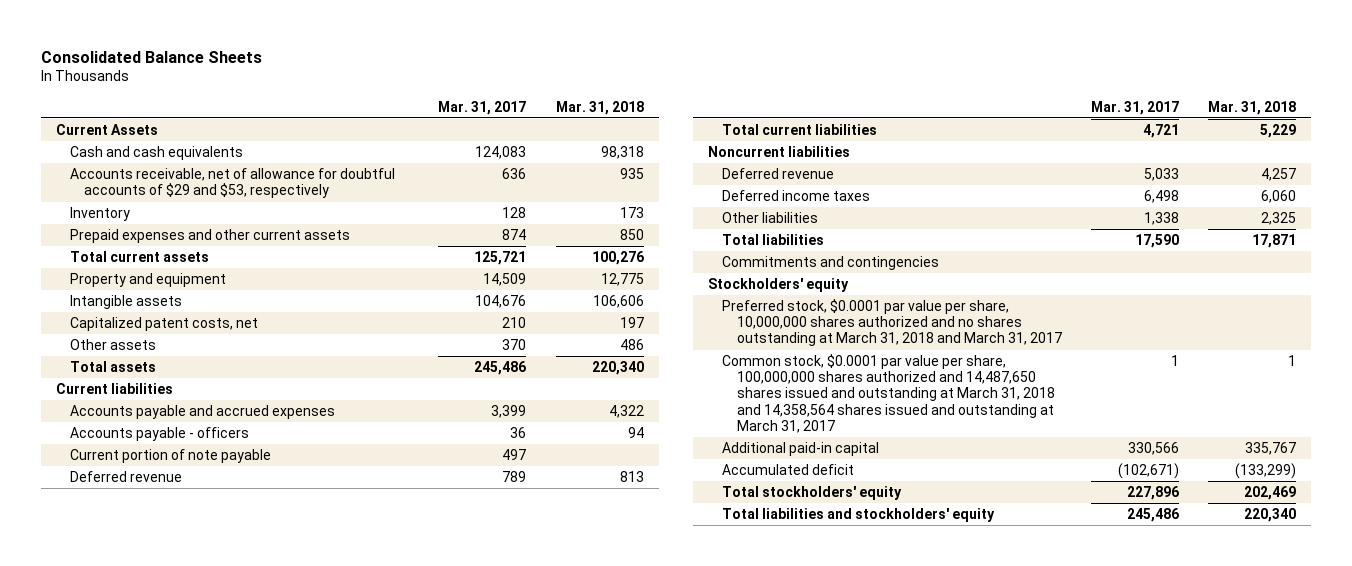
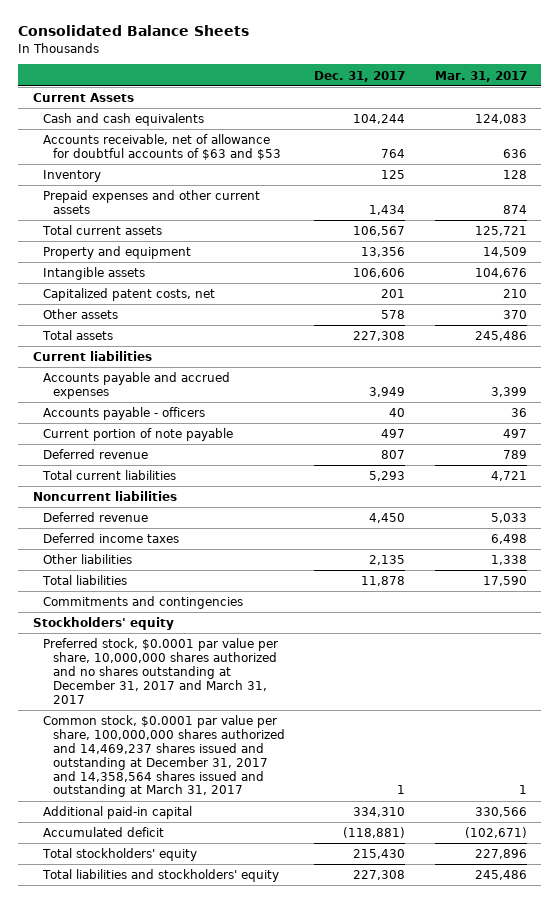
[555,100,644,115] Mar. 31, 2018 -> none
none -> [314,70,406,82] Dec. 31, 2017
[69,168,395,199] Accounts receivable, net of allowance for doubtful accounts of $29 and $53, respectively -> [42,134,281,160] Accounts receivable, net of allowance for doubtful accounts of $63 and $53
[722,299,1062,347] Preferred stock, $0.0001 par value per share, 10,000,000 shares authorized and no shares outstanding at March 31, 2018 and March 31, 2017 -> [42,638,278,704] Preferred stock, $0.0001 par value per share, 10,000,000 shares authorized and no shares outstanding at December 31, 2017 and March 31, 2017
[722,354,1055,433] Common stock, $0.0001 par value per share, 100,000,000 shares authorized and 14,487,650 shares issued and outstanding at March 31, 2018 and 14,358,564 shares issued and outstanding at March 31, 2017 -> [42,715,285,798] Common stock, $0.0001 par value per share, 100,000,000 shares authorized and 14,469,237 shares issued and outstanding at December 31, 2017 and 14,358,564 shares issued and outstanding at March 31, 2017

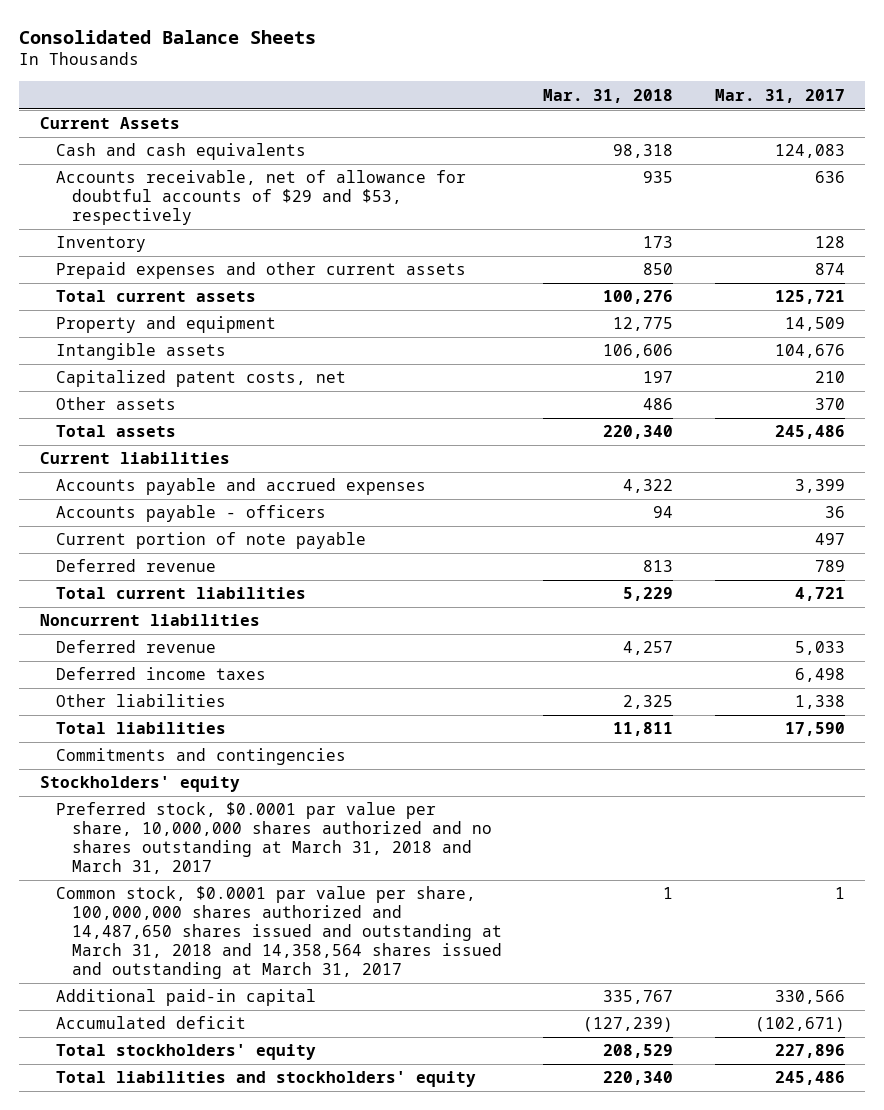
[314,70,406,82] Dec. 31, 2017 -> none
none -> [543,88,674,103] Mar. 31, 2018
[42,134,281,160] Accounts receivable, net of allowance for doubtful accounts of $63 and $53 -> [55,170,466,225] Accounts receivable, net of allowance for doubtful accounts of $29 and $53, respectively
[42,638,278,704] Preferred stock, $0.0001 par value per share, 10,000,000 shares authorized and no shares outstanding at December 31, 2017 and March 31, 2017 -> [55,802,492,874] Preferred stock, $0.0001 par value per share, 10,000,000 shares authorized and no shares outstanding at March 31, 2018 and March 31, 2017
[42,715,285,798] Common stock, $0.0001 par value per share, 100,000,000 shares authorized and 14,469,237 shares issued and outstanding at December 31, 2017 and 14,358,564 shares issued and outstanding at March 31, 2017 -> [55,886,502,979] Common stock, $0.0001 par value per share, 100,000,000 shares authorized and 14,487,650 shares issued and outstanding at March 31, 2018 and 14,358,564 shares issued and outstanding at March 31, 2017

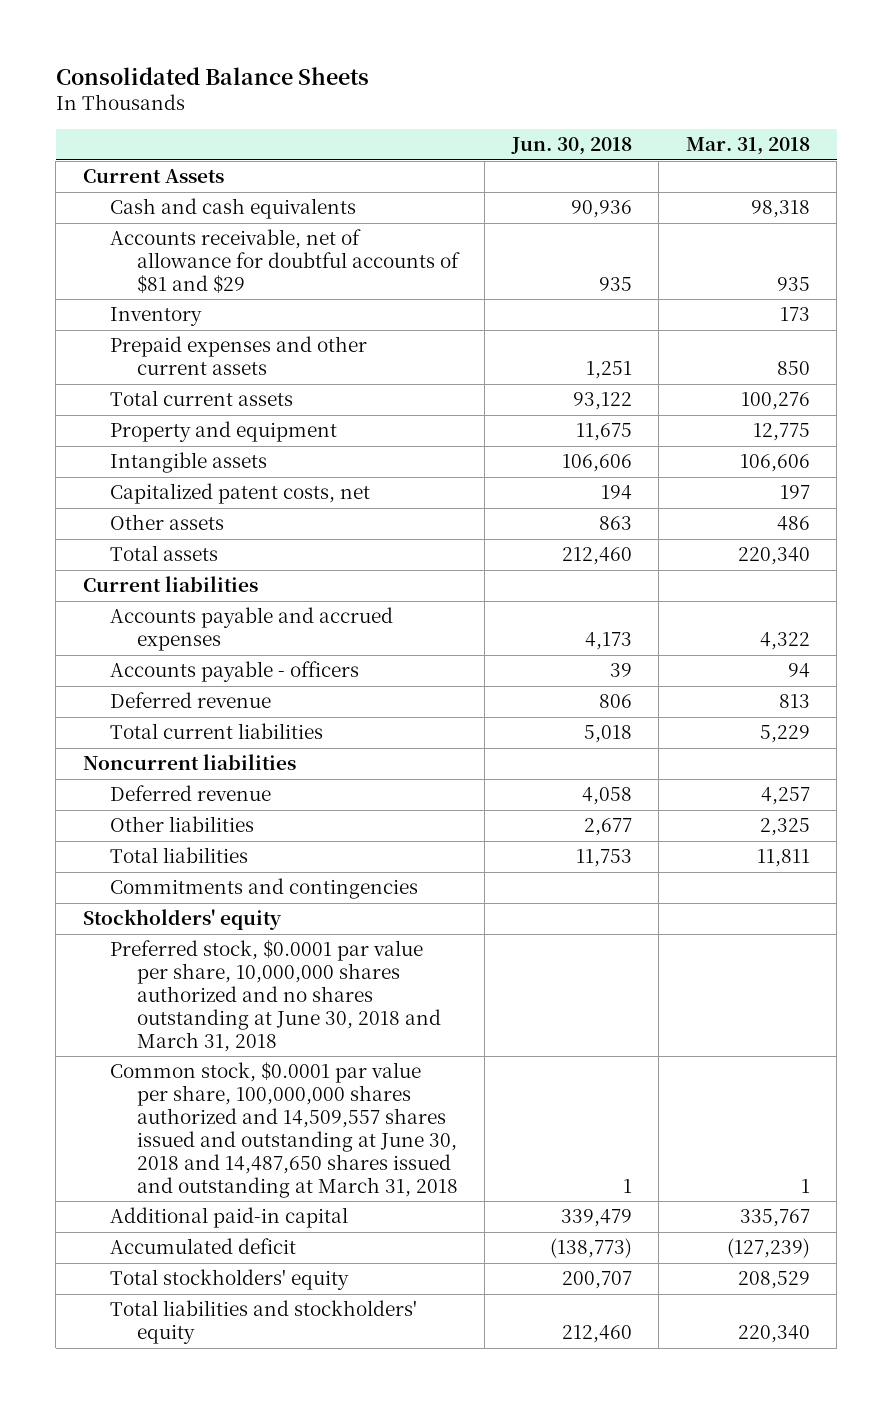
[714,88,845,103] Mar. 31, 2017 -> none
none -> [510,137,632,156] Jun. 30, 2018
[55,170,466,225] Accounts receivable, net of allowance for doubtful accounts of $29 and $53, respectively -> [109,229,460,294] Accounts receivable, net of allowance for doubtful accounts of $81 and $29
[55,532,366,550] Current portion of note payable -> none
[55,667,266,681] Deferred income taxes -> none
[55,802,492,874] Preferred stock, $0.0001 par value per share, 10,000,000 shares authorized and no shares outstanding at March 31, 2018 and March 31, 2017 -> [109,940,441,1052] Preferred stock, $0.0001 par value per share, 10,000,000 shares authorized and no shares outstanding at June 30, 2018 and March 31, 2018
[55,886,502,979] Common stock, $0.0001 par value per share, 100,000,000 shares authorized and 14,487,650 shares issued and outstanding at March 31, 2018 and 14,358,564 shares issued and outstanding at March 31, 2017 -> [109,1062,458,1198] Common stock, $0.0001 par value per share, 100,000,000 shares authorized and 14,509,557 shares issued and outstanding at June 30, 2018 and 14,487,650 shares issued and outstanding at March 31, 2018

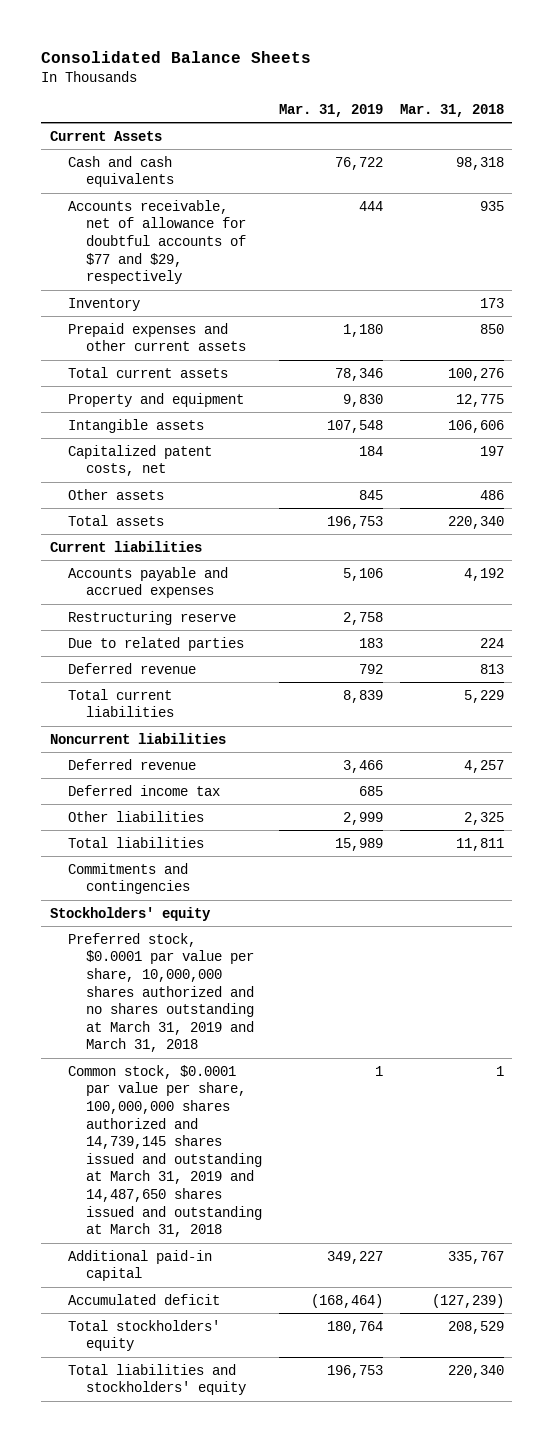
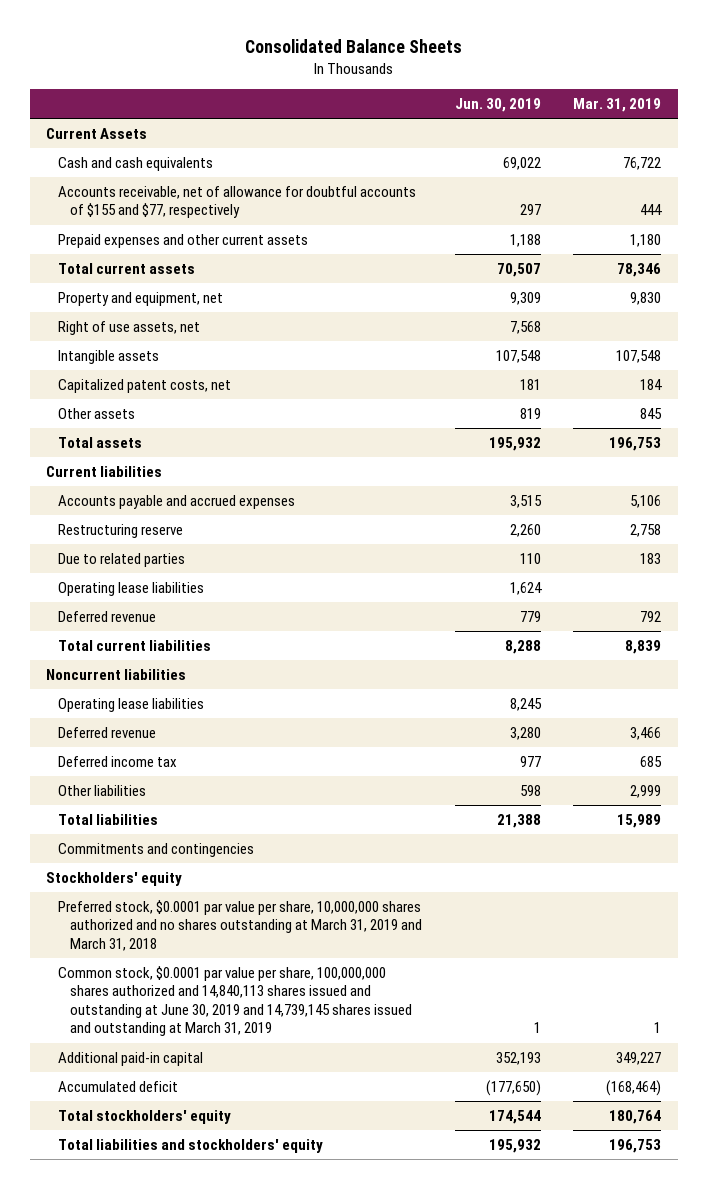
[399,103,504,117] Mar. 31, 2018 -> none
none -> [454,98,541,113] Jun. 30, 2019
[67,297,140,311] Inventory -> none
[67,199,246,285] Accounts receivable, net of allowance for doubtful accounts of $77 and $29, respectively -> [58,186,417,219] Accounts receivable, net of allowance for doubtful accounts of $155 and $77, respectively
[67,392,244,407] Property and equipment -> [58,292,224,307] Property and equipment, net
none -> [58,321,201,336] Right of use assets, net
none -> [58,582,205,597] Operating lease liabilities
none -> [58,698,205,713] Operating lease liabilities
[67,1064,262,1238] Common stock, $0.0001 par value per share, 100,000,000 shares authorized and 14,739,145 shares issued and outstanding at March 31, 2019 and 14,487,650 shares issued and outstanding at March 31, 2018 -> [58,966,413,1037] Common stock, $0.0001 par value per share, 100,000,000 shares authorized and 14,840,113 shares issued and outstanding at June 30, 2019 and 14,739,145 shares issued and outstanding at March 31, 2019

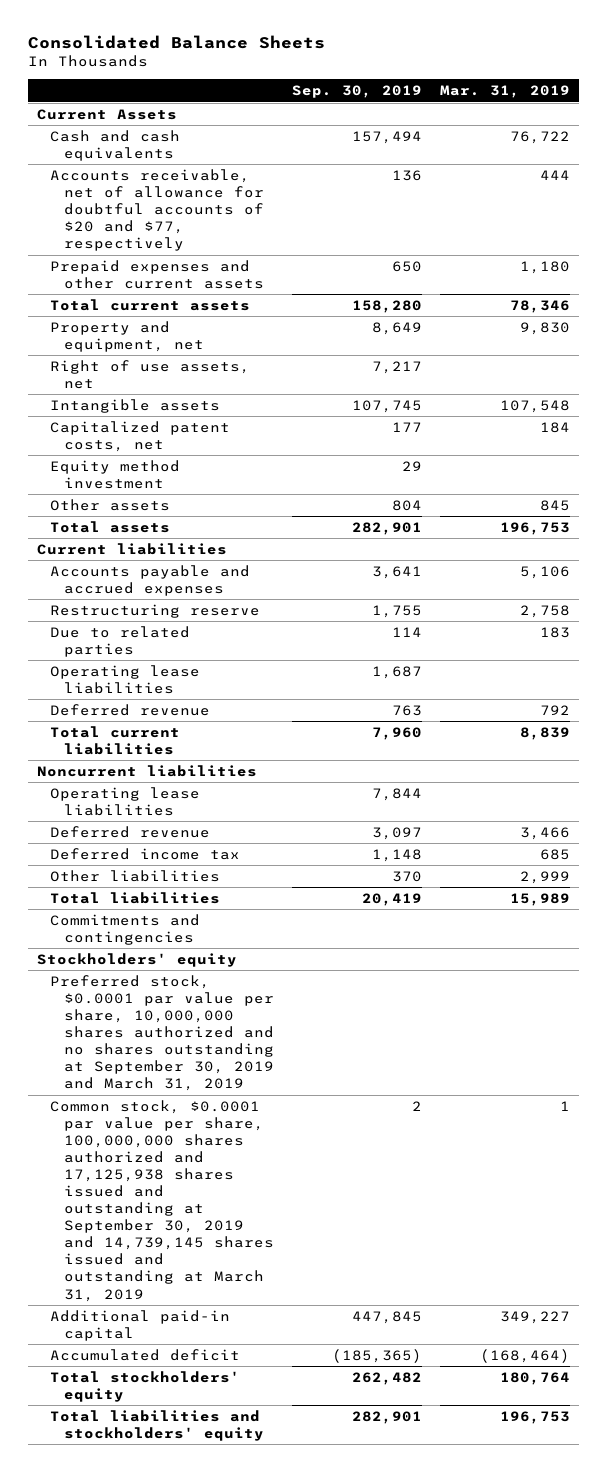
[454,98,541,113] Jun. 30, 2019 -> none
none -> [292,85,423,99] Sep. 30, 2019
[58,186,417,219] Accounts receivable, net of allowance for doubtful accounts of $155 and $77, respectively -> [50,168,265,252] Accounts receivable, net of allowance for doubtful accounts of $20 and $77, respectively
none -> [50,459,181,489] Equity method investment
[58,900,423,951] Preferred stock, $0.0001 par value per share, 10,000,000 shares authorized and no shares outstanding at March 31, 2019 and March 31, 2018 -> [50,974,275,1092] Preferred stock, $0.0001 par value per share, 10,000,000 shares authorized and no shares outstanding at September 30, 2019 and March 31, 2019
[58,966,413,1037] Common stock, $0.0001 par value per share, 100,000,000 shares authorized and 14,840,113 shares issued and outstanding at June 30, 2019 and 14,739,145 shares issued and outstanding at March 31, 2019 -> [50,1099,275,1302] Common stock, $0.0001 par value per share, 100,000,000 shares authorized and 17,125,938 shares issued and outstanding at September 30, 2019 and 14,739,145 shares issued and outstanding at March 31, 2019

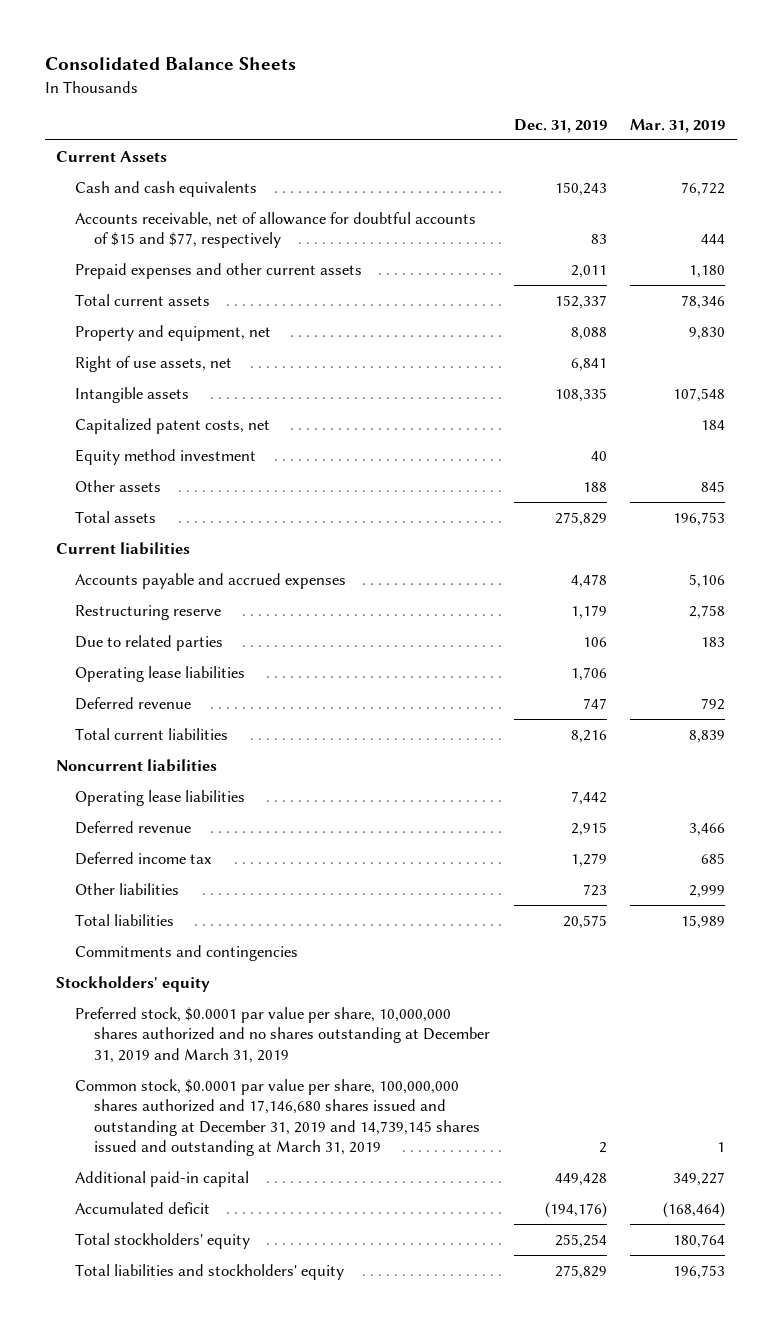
[292,85,423,99] Sep. 30, 2019 -> none
none -> [513,118,607,133] Dec. 31, 2019
[50,168,265,252] Accounts receivable, net of allowance for doubtful accounts of $20 and $77, respectively -> [75,211,477,249] Accounts receivable, net of allowance for doubtful accounts of $15 and $77, respectively
[50,974,275,1092] Preferred stock, $0.0001 par value per share, 10,000,000 shares authorized and no shares outstanding at September 30, 2019 and March 31, 2019 -> [75,1006,491,1063] Preferred stock, $0.0001 par value per share, 10,000,000 shares authorized and no shares outstanding at December 31, 2019 and March 31, 2019
[50,1099,275,1302] Common stock, $0.0001 par value per share, 100,000,000 shares authorized and 17,125,938 shares issued and outstanding at September 30, 2019 and 14,739,145 shares issued and outstanding at March 31, 2019 -> [75,1078,481,1157] Common stock, $0.0001 par value per share, 100,000,000 shares authorized and 17,146,680 shares issued and outstanding at December 31, 2019 and 14,739,145 shares issued and outstanding at March 31, 2019

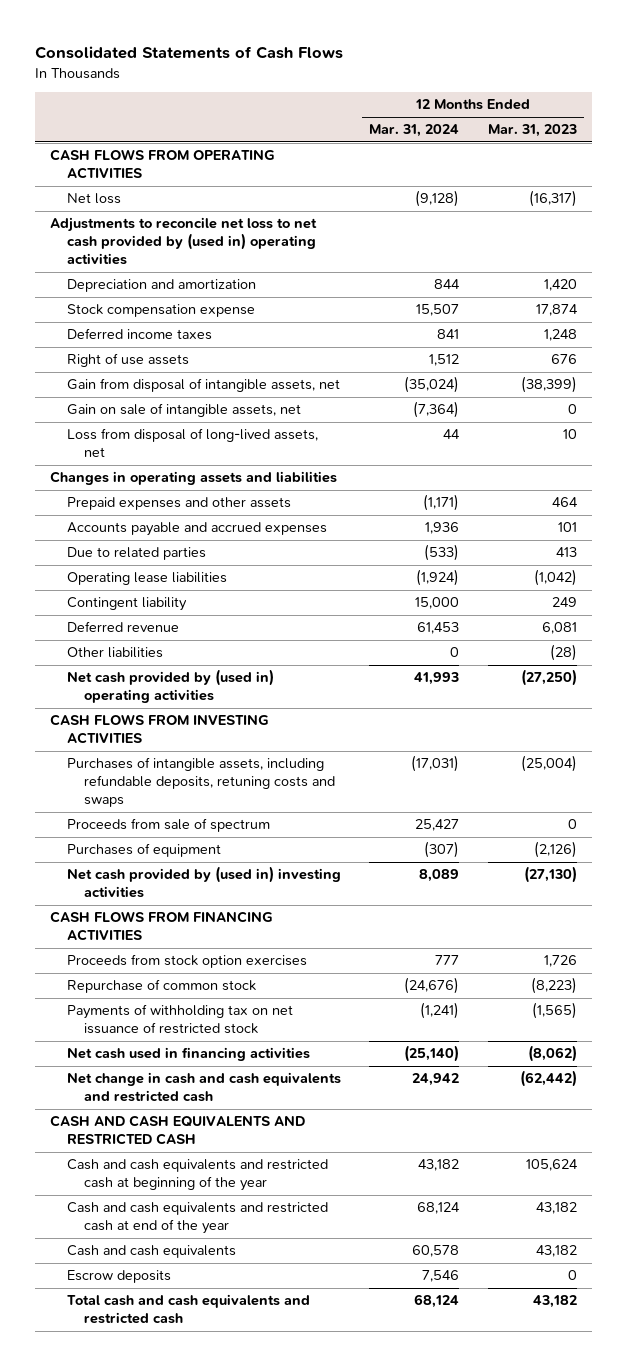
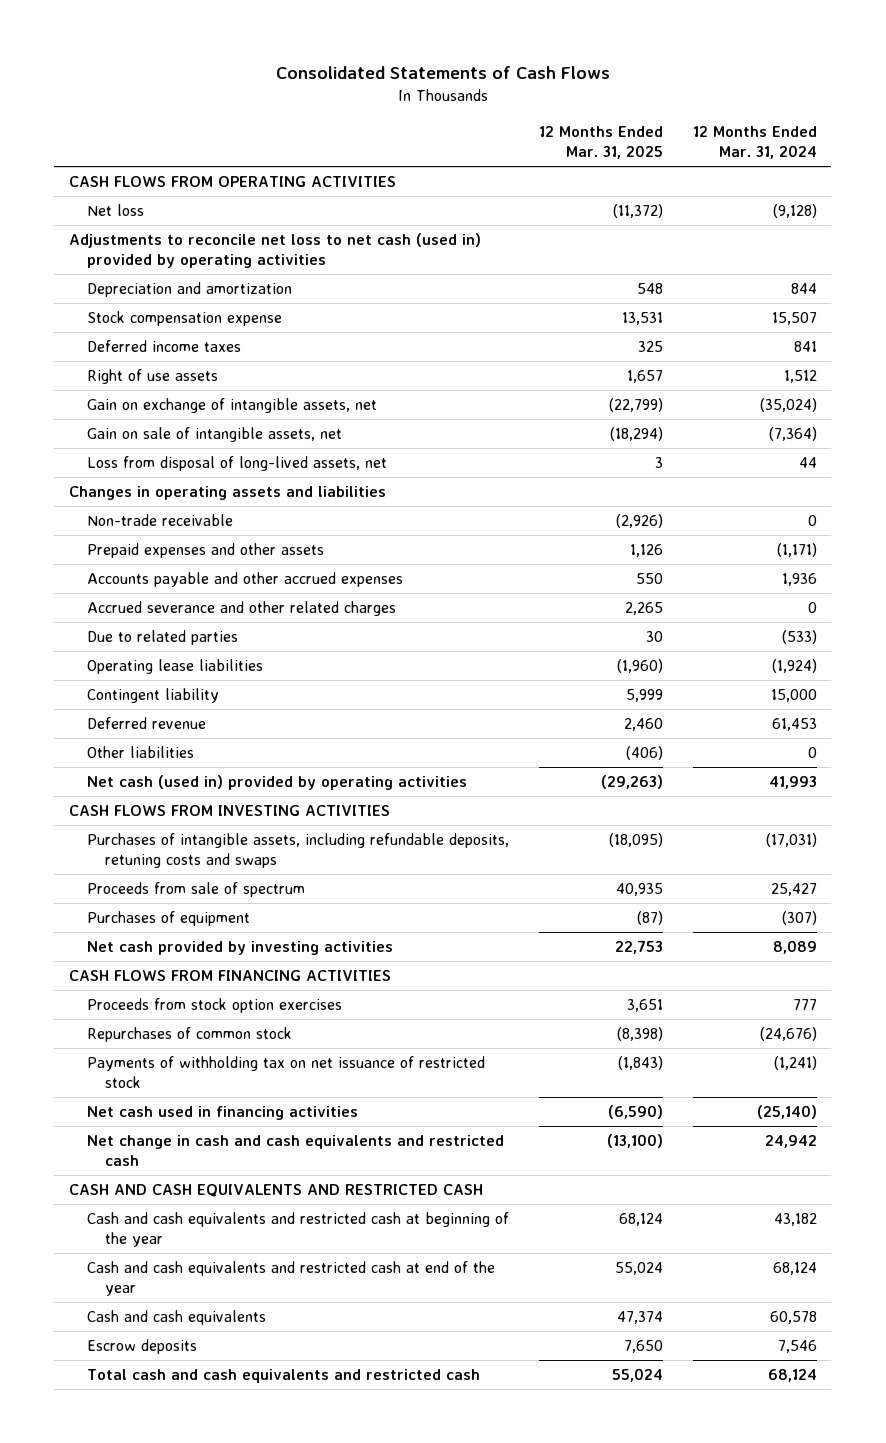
[488,124,578,138] Mar. 31, 2023 -> none
none -> [538,126,663,160] 12 Months Ended Mar. 31, 2025
[49,217,317,266] Adjustments to reconcile net loss to net cash provided by (used in) operating activities -> [69,232,482,268] Adjustments to reconcile net loss to net cash (used in) provided by operating activities
[66,378,340,393] Gain from disposal of intangible assets, net -> [87,397,378,413] Gain on exchange of intangible assets, net
none -> [87,513,234,526] Non-trade receivable
[66,522,327,537] Accounts payable and accrued expenses -> [87,571,404,587] Accounts payable and other accrued expenses
none -> [87,600,397,616] Accrued severance and other related charges
[66,669,274,704] Net cash provided by (used in) operating activities -> [87,774,468,790] Net cash (used in) provided by operating activities
[66,866,341,899] Net cash provided by (used in) investing activities -> [87,940,394,955] Net cash provided by investing activities
[66,979,256,994] Repurchase of common stock -> [87,1026,293,1042] Repurchases of common stock

